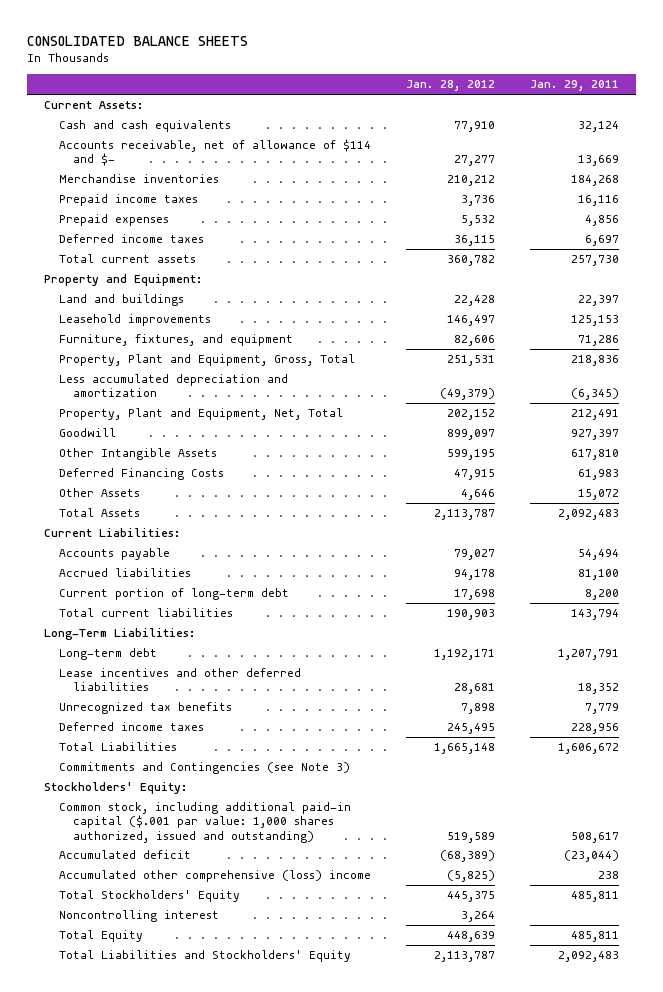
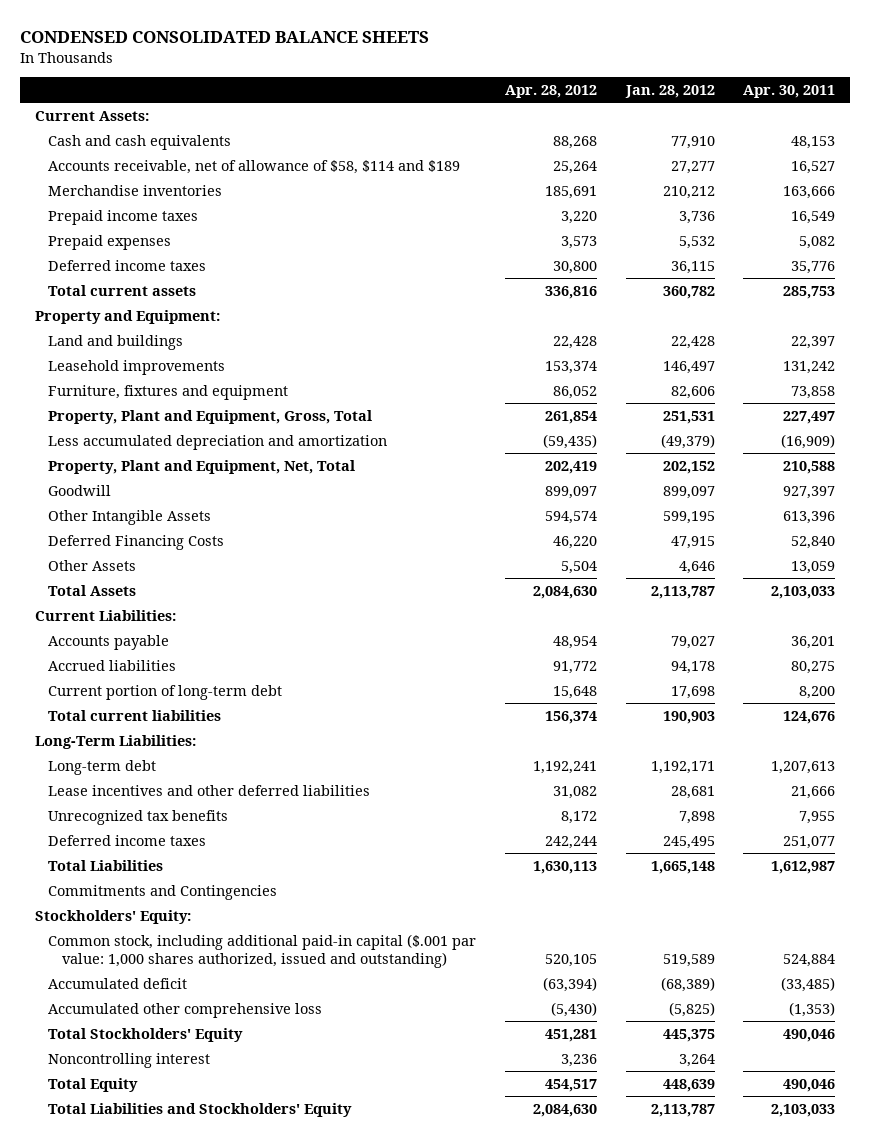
[26,35,248,46] CONSOLIDATED BALANCE SHEETS -> [20,31,430,44] CONDENSED CONSOLIDATED BALANCE SHEETS
[529,80,619,92] Jan. 29, 2011 -> none
none -> [505,84,598,98] Apr. 28, 2012
none -> [743,84,836,98] Apr. 30, 2011
[58,139,371,167] Accounts receivable, net of allowance of $114 and $- -> [48,159,461,174] Accounts receivable, net of allowance of $58, $114 and $189
[58,334,293,347] Furniture, fixtures, and equipment -> [48,384,289,400] Furniture, fixtures and equipment
[58,762,350,775] Commitments and Contingencies (see Note 3) -> [48,884,278,900] Commitments and Contingencies
[58,870,371,883] Accumulated other comprehensive (loss) income -> [48,1002,323,1018] Accumulated other comprehensive loss

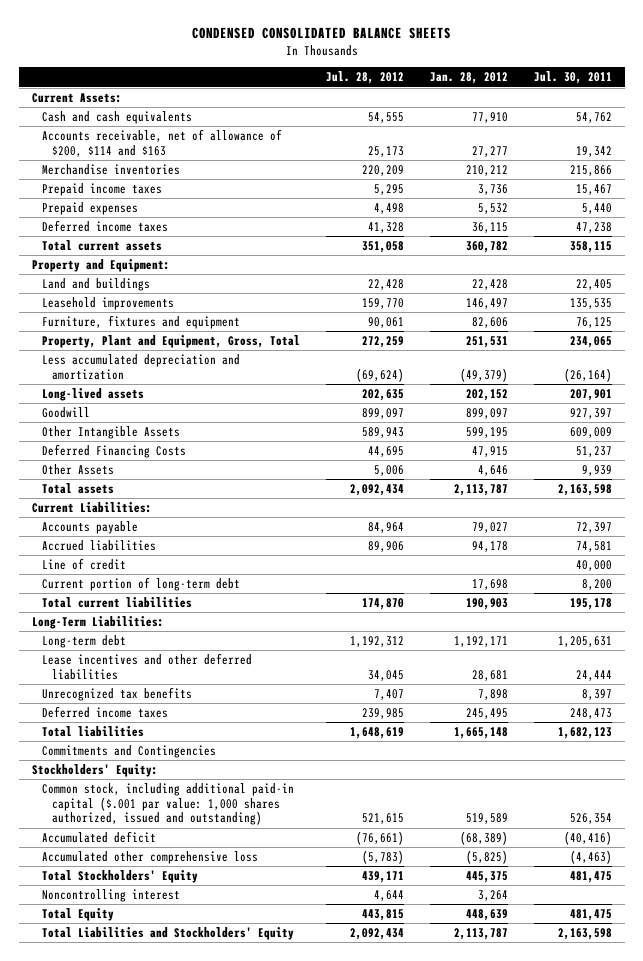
[505,84,598,98] Apr. 28, 2012 -> none
[743,84,836,98] Apr. 30, 2011 -> none
none -> [325,71,404,85] Jul. 28, 2012
none -> [533,71,612,85] Jul. 30, 2011
[48,159,461,174] Accounts receivable, net of allowance of $58, $114 and $189 -> [41,129,282,157] Accounts receivable, net of allowance of $200, $114 and $163
[48,459,356,474] Property, Plant and Equipment, Net, Total -> [41,388,144,402] Long-lived assets
[48,584,137,596] Total Assets -> [41,483,114,495] Total assets
none -> [41,558,126,571] Line of credit
[48,859,164,871] Total Liabilities -> [41,726,144,738] Total liabilities

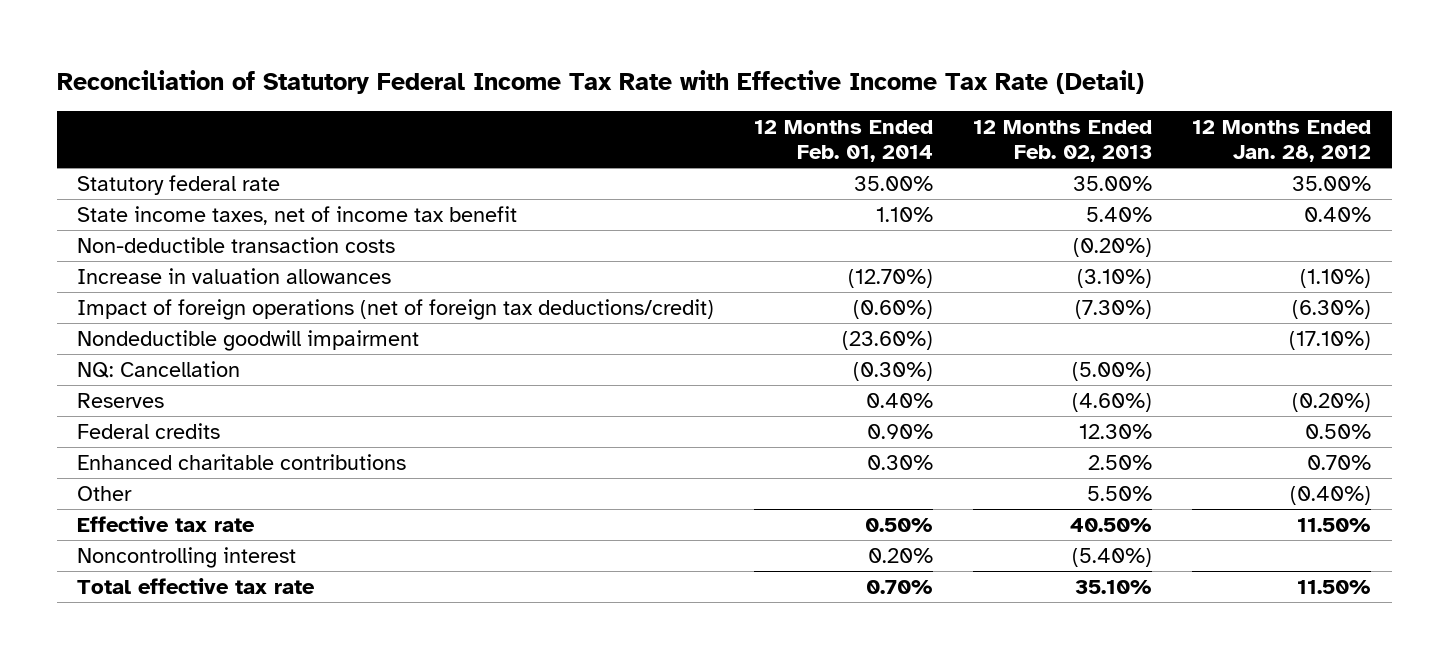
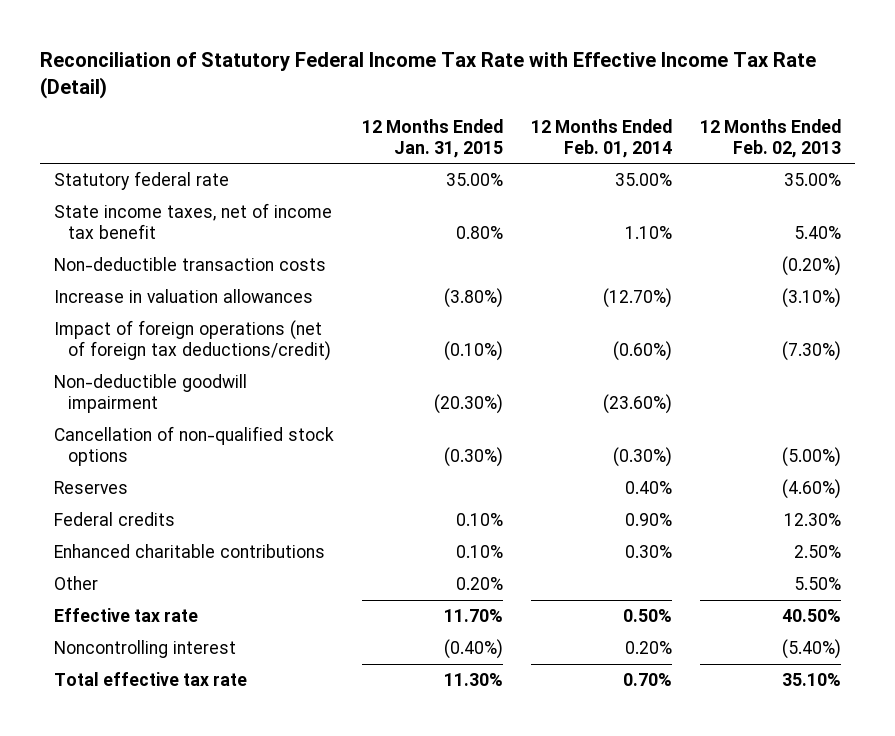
[1192,119,1372,162] 12 Months Ended Jan. 28, 2012 -> none
none -> [361,119,503,158] 12 Months Ended Jan. 31, 2015
[76,360,240,378] NQ: Cancellation -> none
[76,329,419,351] Nondeductible goodwill impairment -> [53,374,247,413] Non-deductible goodwill impairment
none -> [53,426,334,466] Cancellation of non-qualified stock options

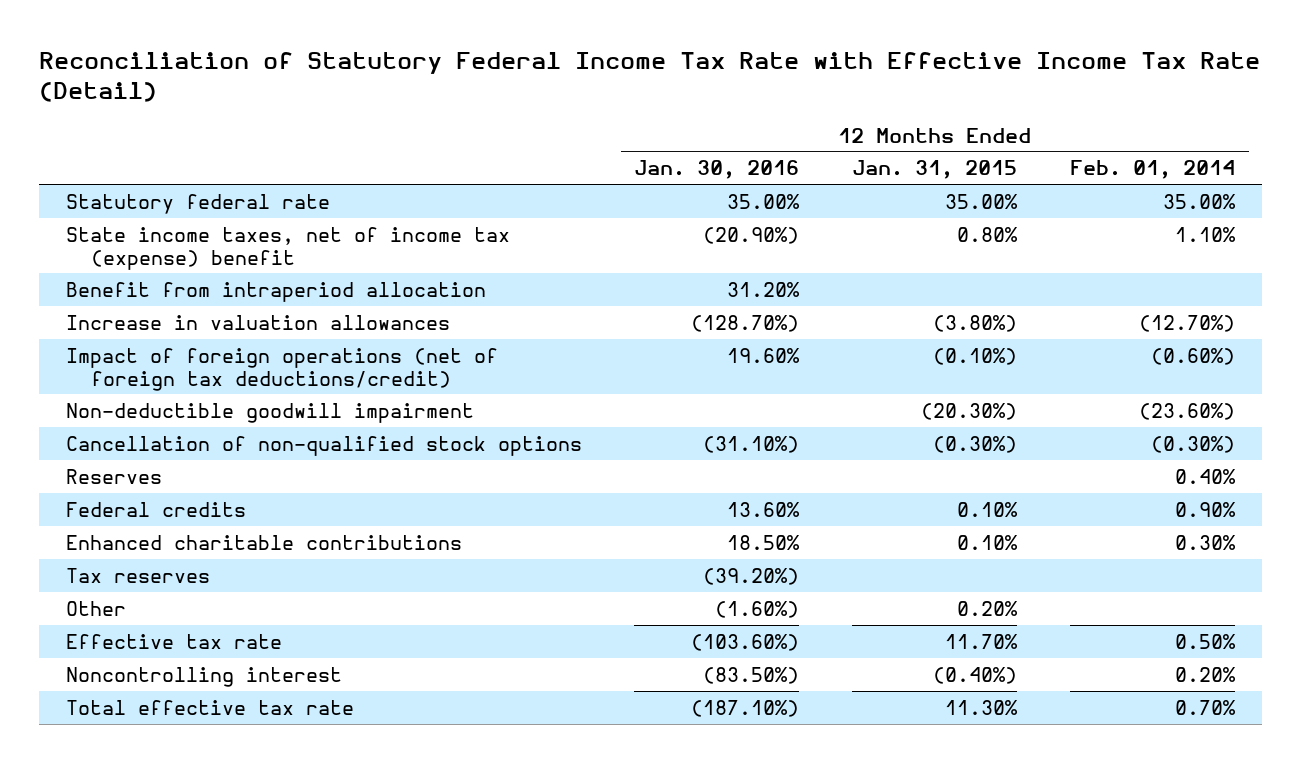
[700,119,842,158] 12 Months Ended Feb. 02, 2013 -> none
none -> [634,160,800,180] Jan. 30, 2016
[53,257,326,272] Non-deductible transaction costs -> none
[53,203,332,239] State income taxes, net of income tax benefit -> [65,226,510,270] State income taxes, net of income tax (expense) benefit
none -> [65,281,486,302] Benefit from intraperiod allocation
none -> [65,567,210,583] Tax reserves

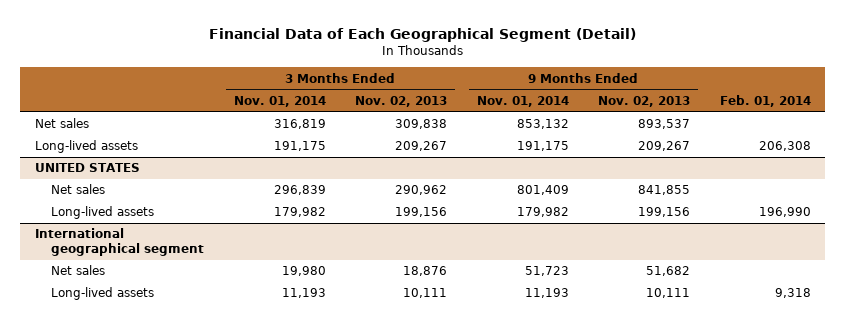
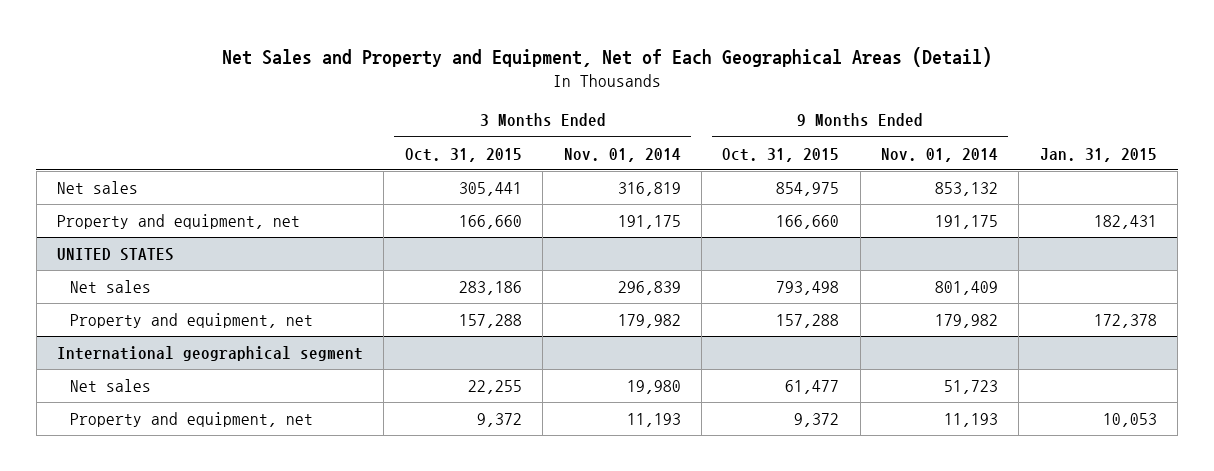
[208,27,636,42] Financial Data of Each Geographical Segment (Detail) -> [221,46,992,67] Net Sales and Property and Equipment, Net of Each Geographical Areas (Detail)
[355,96,448,108] Nov. 02, 2013 -> none
[598,96,691,108] Nov. 02, 2013 -> none
[719,95,811,108] Feb. 01, 2014 -> none
none -> [404,147,522,162] Oct. 31, 2015
none -> [722,147,840,162] Oct. 31, 2015
none -> [1039,147,1157,162] Jan. 31, 2015
[35,140,139,154] Long-lived assets -> [57,214,301,230] Property and equipment, net
[51,206,155,220] Long-lived assets -> [70,313,314,329] Property and equipment, net
[51,287,155,301] Long-lived assets -> [70,412,314,428] Property and equipment, net

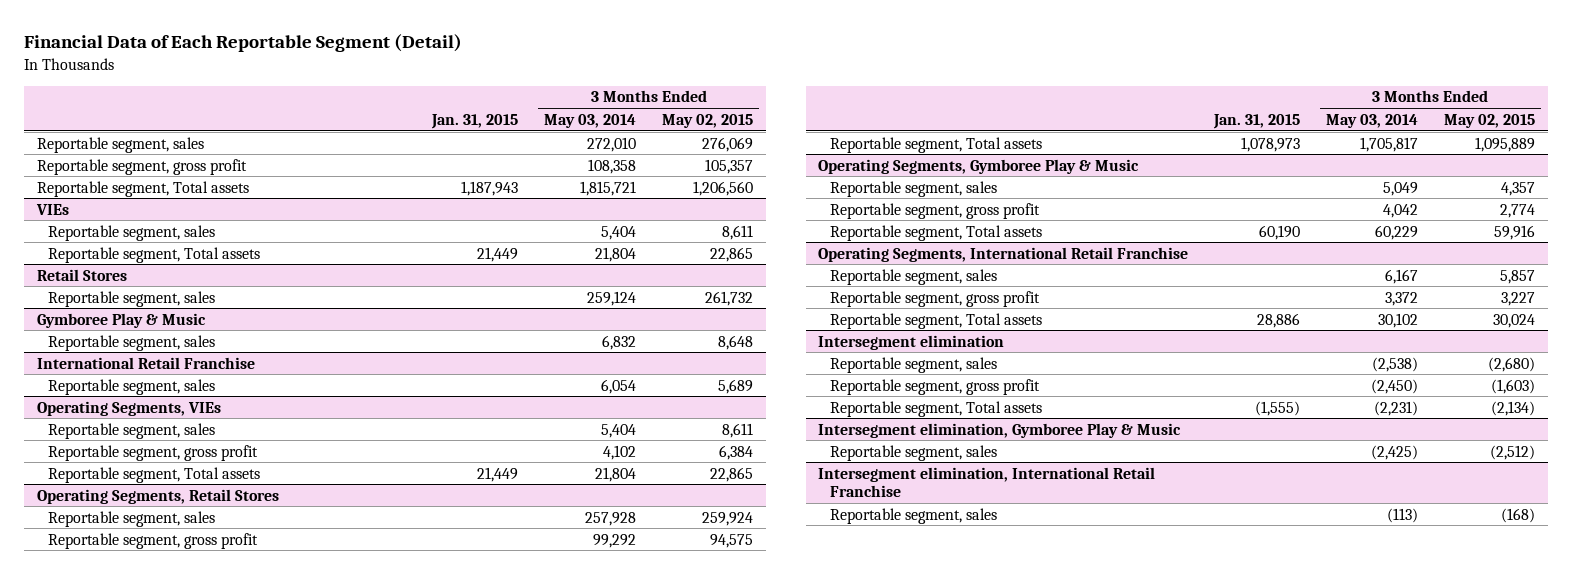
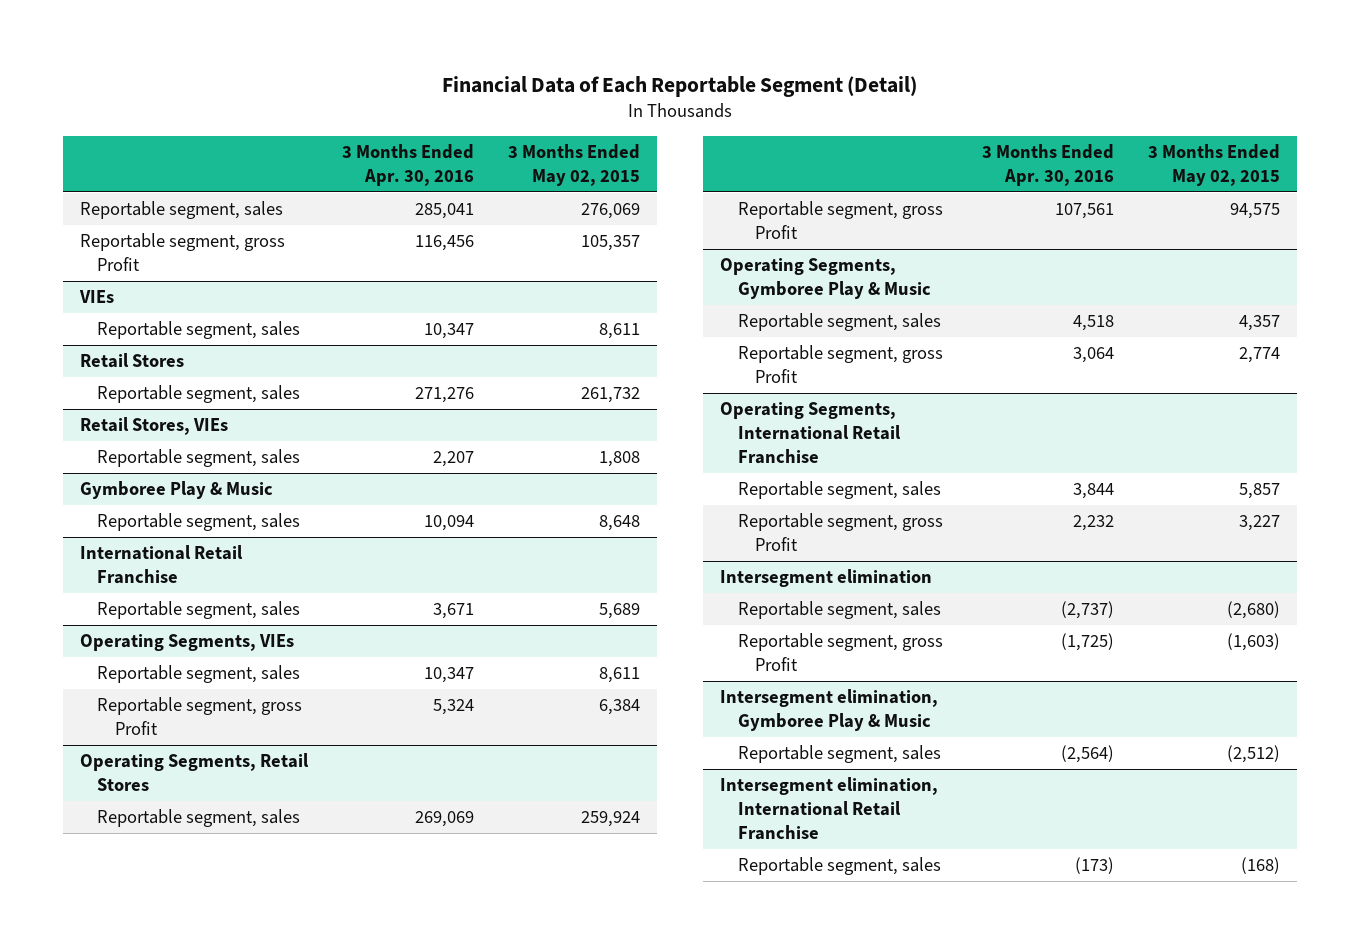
[431,113,519,129] Jan. 31, 2015 -> none
[544,113,637,128] May 03, 2014 -> none
none -> [341,143,474,186] 3 Months Ended Apr. 30, 2016
[36,180,249,197] Reportable segment, Total assets -> none
[36,158,247,175] Reportable segment, gross profit -> [79,233,285,272] Reportable segment, gross Profit
[48,246,261,263] Reportable segment, Total assets -> none
none -> [79,417,228,436] Retail Stores, VIEs
none -> [97,449,301,468] Reportable segment, sales
[48,466,261,483] Reportable segment, Total assets -> none
[48,444,259,461] Reportable segment, gross profit -> [97,697,303,736] Reportable segment, gross Profit
[829,136,1042,153] Reportable segment, Total assets -> none
[48,532,259,549] Reportable segment, gross profit -> [737,201,943,240] Reportable segment, gross Profit
[829,224,1042,241] Reportable segment, Total assets -> none
[829,202,1040,219] Reportable segment, gross profit -> [737,345,943,384] Reportable segment, gross Profit
[829,312,1042,329] Reportable segment, Total assets -> none
[829,290,1040,307] Reportable segment, gross profit -> [737,513,943,552] Reportable segment, gross Profit
[829,400,1042,417] Reportable segment, Total assets -> none
[829,378,1040,395] Reportable segment, gross profit -> [737,633,943,672] Reportable segment, gross Profit

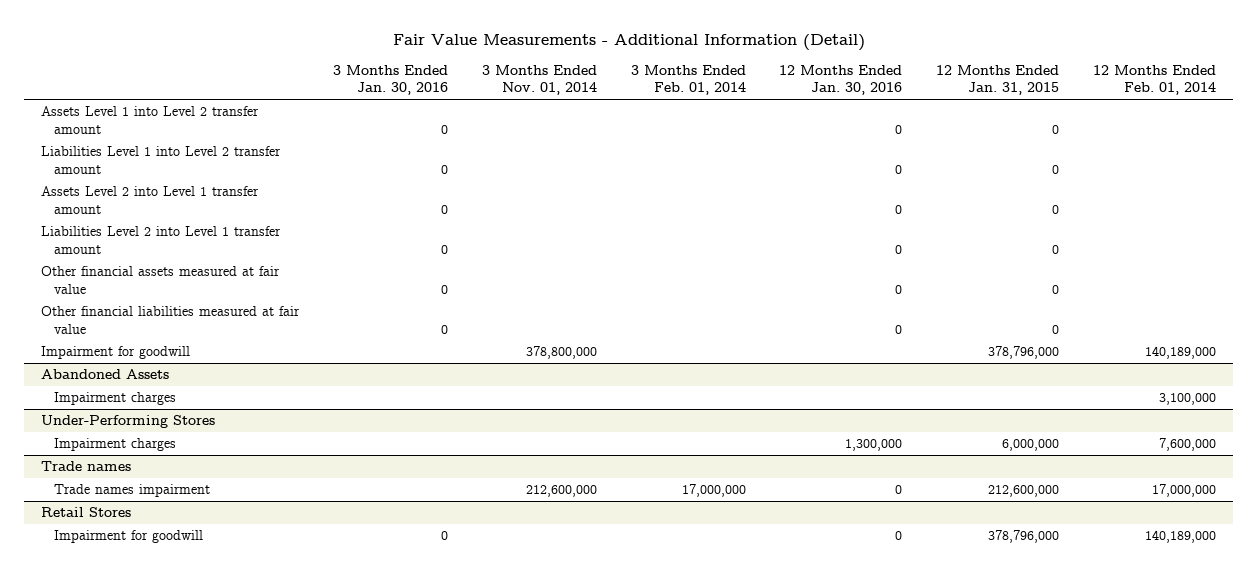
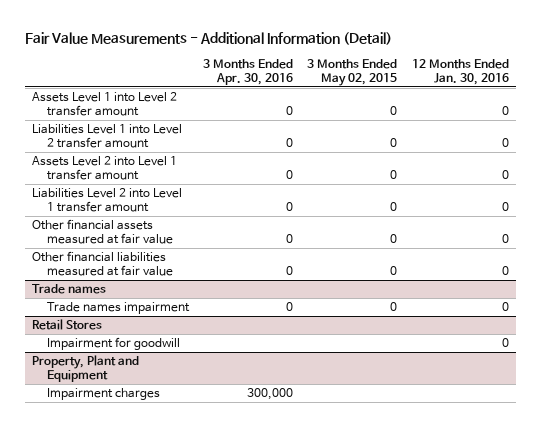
[333,64,449,96] 3 Months Ended Jan. 30, 2016 -> none
[481,64,597,96] 3 Months Ended Nov. 01, 2014 -> none
[630,64,746,96] 3 Months Ended Feb. 01, 2014 -> none
[936,64,1060,96] 12 Months Ended Jan. 31, 2015 -> none
[1092,64,1216,96] 12 Months Ended Feb. 01, 2014 -> none
none -> [202,58,293,85] 3 Months Ended Apr. 30, 2016
none -> [307,58,398,86] 3 Months Ended May 02, 2015
[41,346,191,360] Impairment for goodwill -> none
[41,369,170,380] Abandoned Assets -> none
[54,392,177,406] Impairment charges -> none
[41,415,216,429] Under-Performing Stores -> none
[54,438,177,452] Impairment charges -> none
none -> [31,355,139,383] Property, Plant and Equipment
none -> [46,388,160,401] Impairment charges

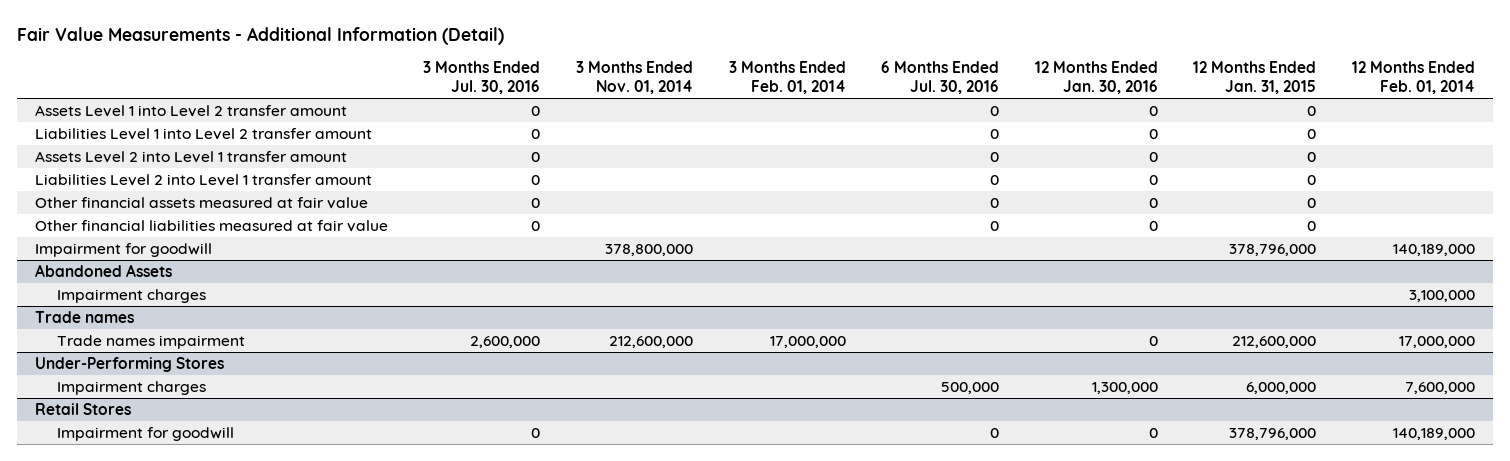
[202,58,293,85] 3 Months Ended Apr. 30, 2016 -> none
[307,58,398,86] 3 Months Ended May 02, 2015 -> none
none -> [423,61,541,95] 3 Months Ended Jul. 30, 2016
none -> [576,61,694,95] 3 Months Ended Nov. 01, 2014
none -> [728,61,846,95] 3 Months Ended Feb. 01, 2014
none -> [881,61,1000,95] 6 Months Ended Jul. 30, 2016
none -> [1193,61,1317,95] 12 Months Ended Jan. 31, 2015
none -> [1351,61,1475,95] 12 Months Ended Feb. 01, 2014
none -> [34,243,212,258] Impairment for goodwill
none -> [34,264,172,278] Abandoned Assets
none -> [57,289,207,304] Impairment charges
none -> [34,357,224,373] Under-Performing Stores
none -> [57,381,207,396] Impairment charges
[31,355,139,383] Property, Plant and Equipment -> none
[46,388,160,401] Impairment charges -> none

